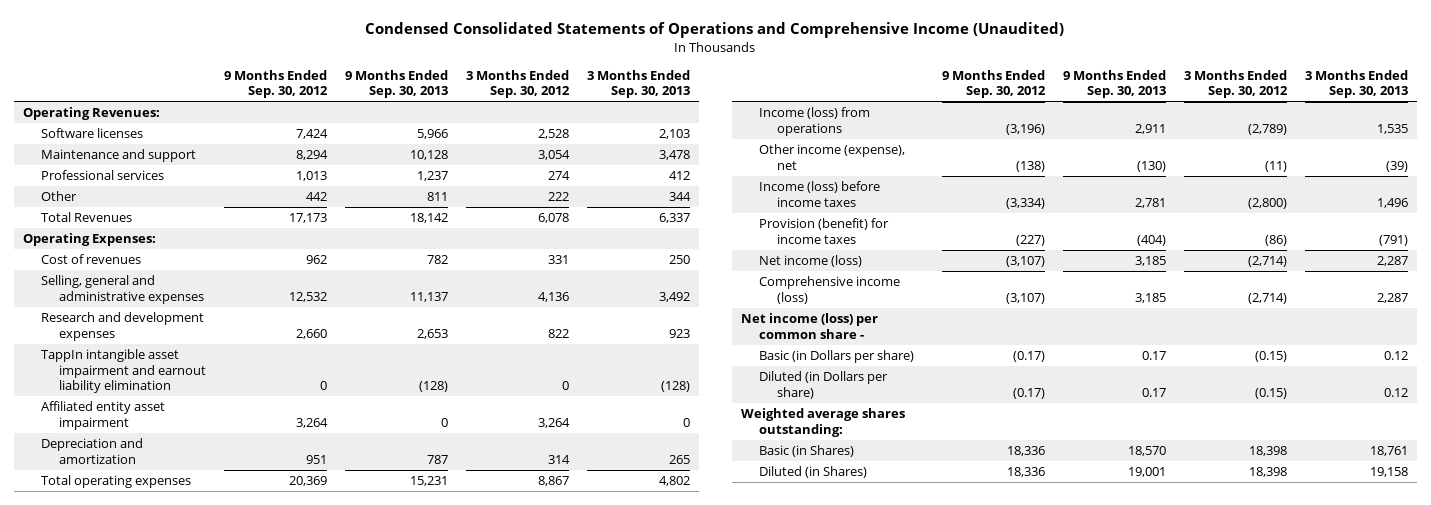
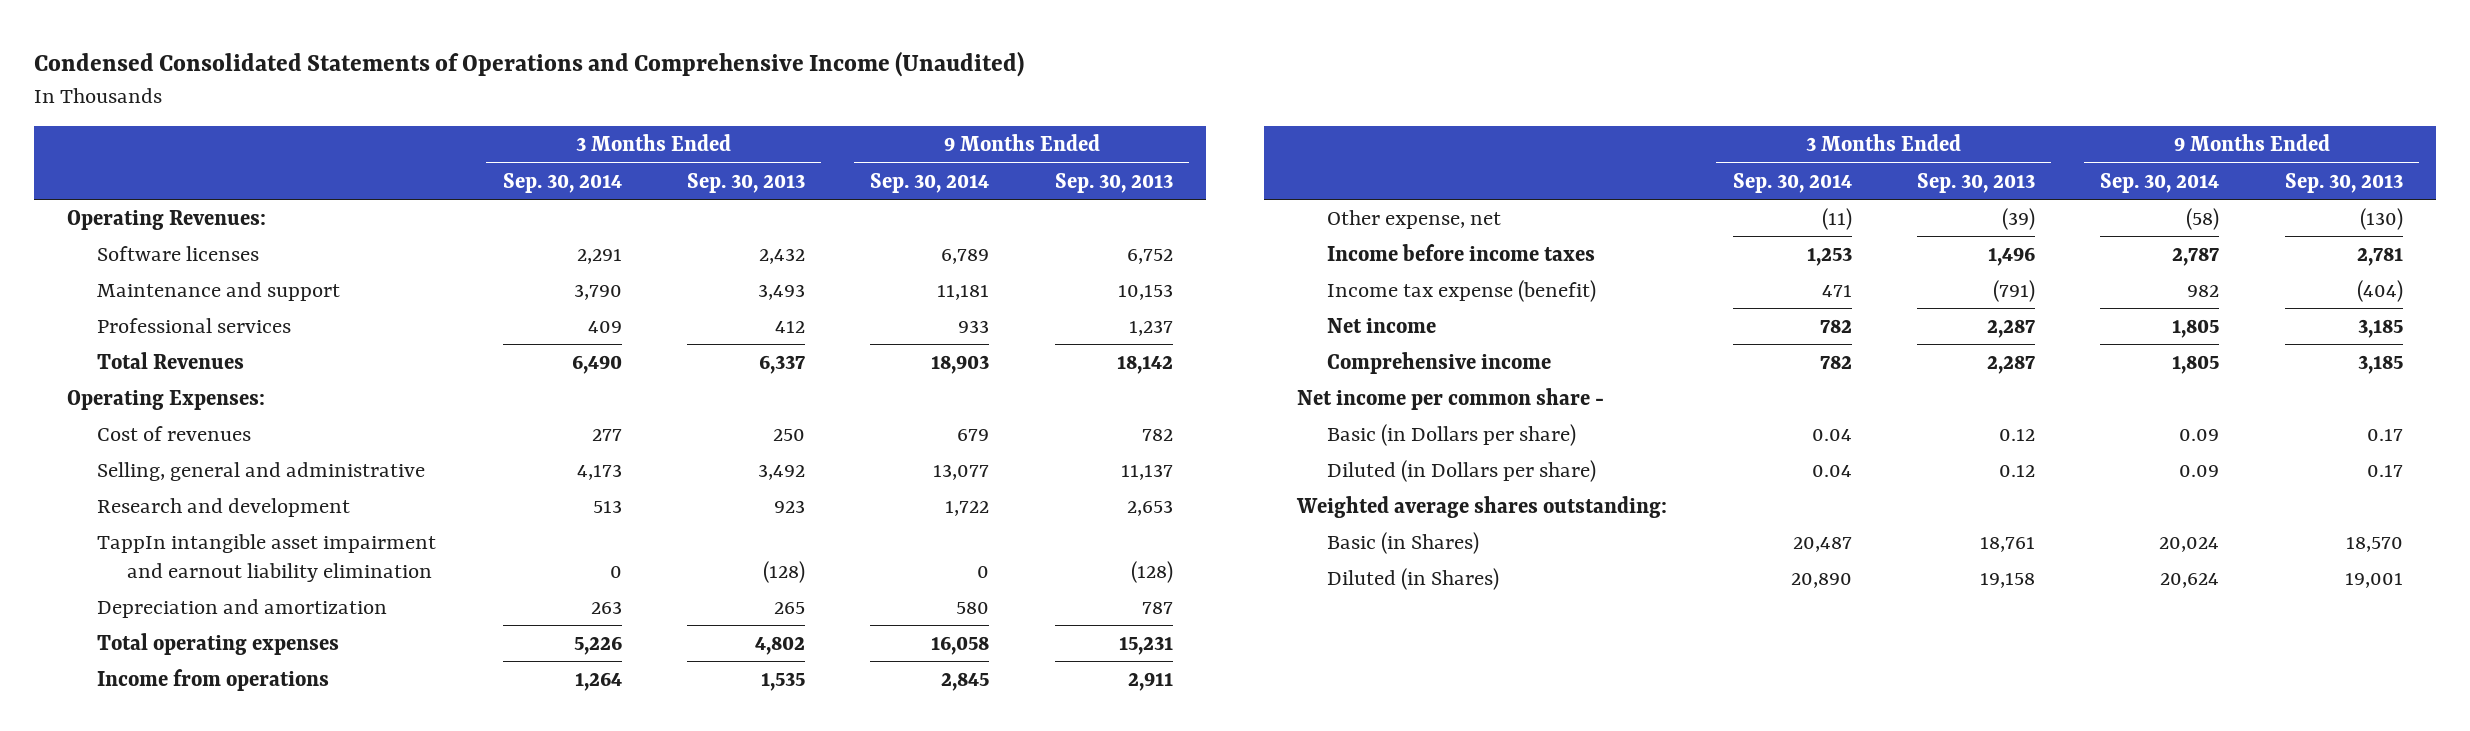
[223,69,328,99] 9 Months Ended Sep. 30, 2012 -> none
[465,69,570,99] 3 Months Ended Sep. 30, 2012 -> none
none -> [502,172,622,193] Sep. 30, 2014
none -> [870,172,990,193] Sep. 30, 2014
[416,129,448,140] 5,966 -> [1126,248,1173,264] 6,752
[659,129,691,140] 2,103 -> [758,247,805,264] 2,432
[409,150,448,161] 10,128 -> [1117,283,1173,300] 10,153
[659,150,691,161] 3,478 -> [757,283,805,300] 3,493
[40,191,77,202] Other -> none
[40,275,204,304] Selling, general and administrative expenses -> [97,461,426,481] Selling, general and administrative
[40,312,204,341] Research and development expenses -> [97,497,351,517] Research and development
[40,401,165,430] Affiliated entity asset impairment -> none
[758,107,870,136] Income (loss) from operations -> [97,668,330,691] Income from operations
[758,144,905,170] Other income (expense), net -> [1327,209,1502,229] Other expense, net
[758,181,880,207] Income (loss) before income taxes -> [1327,243,1596,261] Income before income taxes
[758,218,889,244] Provision (benefit) for income taxes -> [1327,279,1597,302] Income tax expense (benefit)
[758,255,862,268] Net income (loss) -> [1327,317,1437,333] Net income
[758,276,900,304] Comprehensive income (loss) -> [1327,351,1552,374] Comprehensive income
[740,313,878,339] Net income (loss) per common share - -> [1297,387,1605,410] Net income per common share -

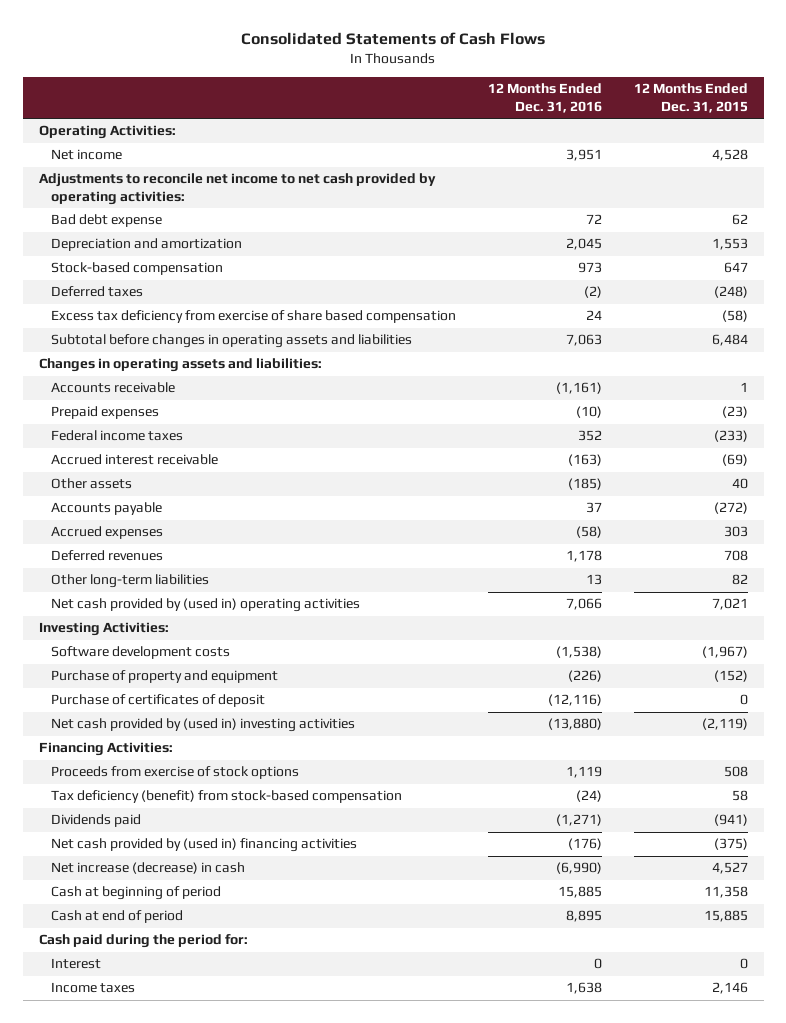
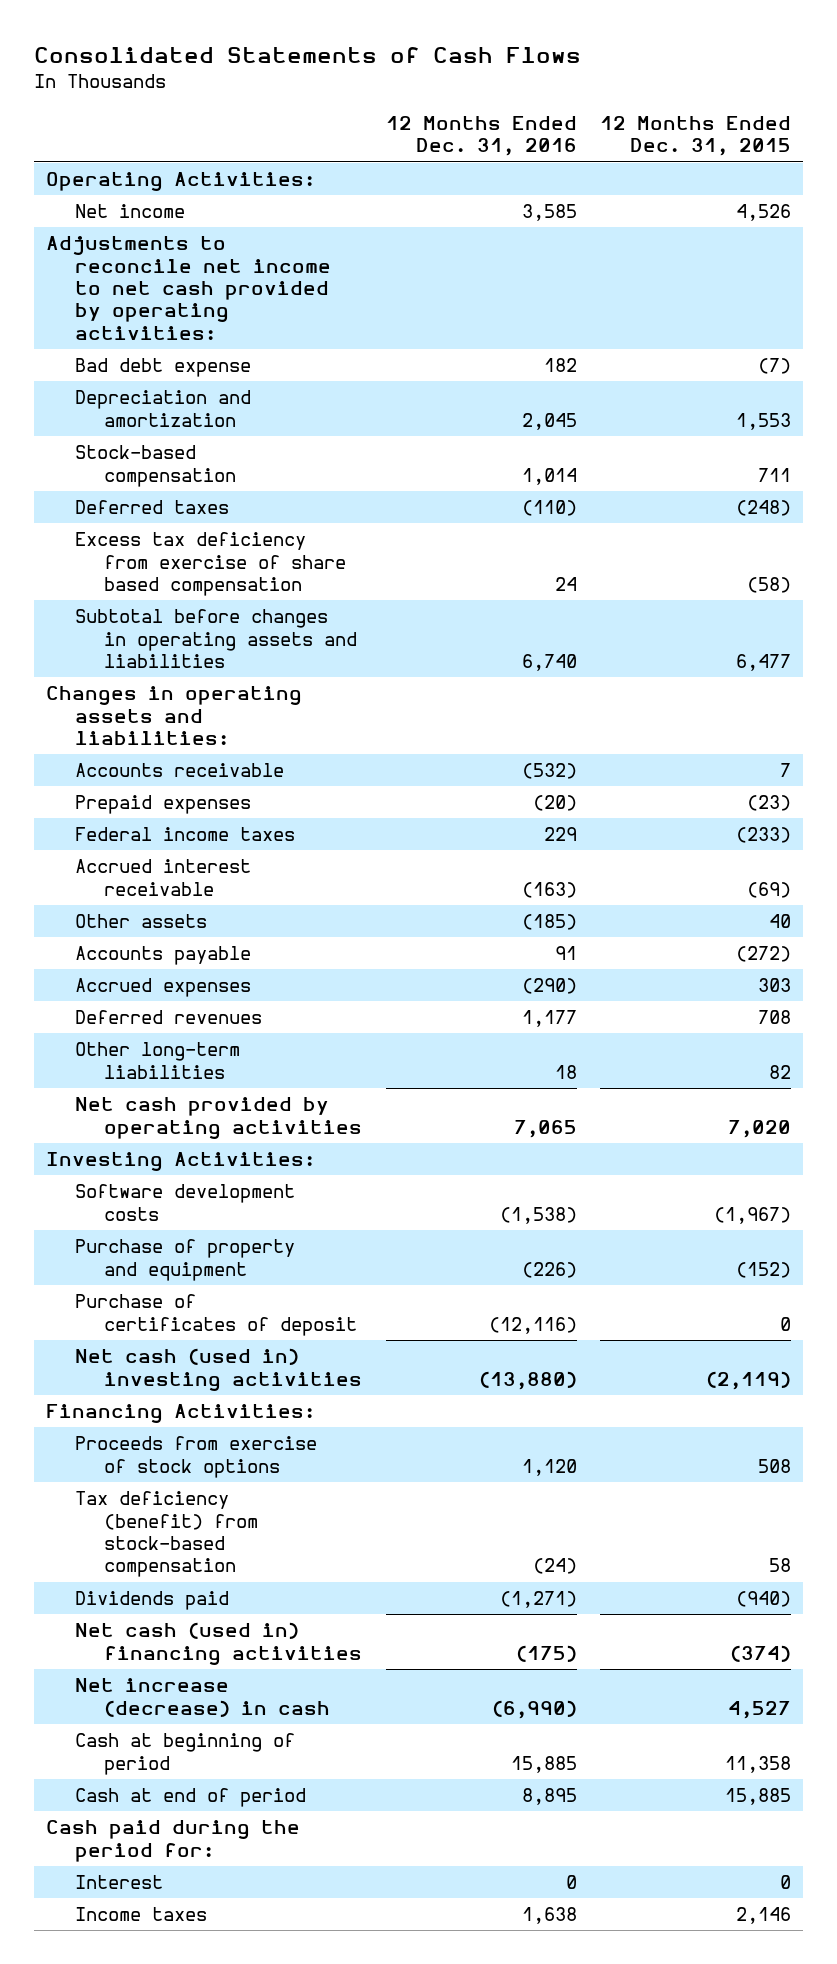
[565,149,602,162] 3,951 -> [521,204,577,222] 3,585
[711,149,748,162] 4,528 -> [736,204,792,222] 4,526
[585,214,602,225] 72 -> [543,358,577,373] 182
[731,214,748,226] 62 -> [758,358,792,375] (7)
[577,262,602,274] 973 -> [521,467,577,485] 1,014
[723,262,748,274] 647 -> [758,467,792,482] 711
[583,286,602,299] (2) -> [521,500,577,517] (110)
[565,334,602,347] 7,063 -> [521,654,577,672] 6,740
[711,334,748,347] 6,484 -> [736,654,792,672] 6,477
[555,382,602,395] (1,161) -> [521,763,577,780] (532)
[739,382,748,393] 1 -> [780,763,792,778] 7
[575,406,602,419] (10) -> [532,795,577,812] (20)
[577,430,602,442] 352 -> [543,827,577,842] 229
[585,502,602,514] 37 -> [554,946,577,961] 91
[575,526,602,539] (58) -> [521,978,577,995] (290)
[565,550,602,563] 1,178 -> [521,1010,577,1028] 1,177
[585,574,602,586] 13 -> [554,1064,577,1079] 18
[50,598,360,613] Net cash provided by (used in) operating activities -> [75,1097,363,1139] Net cash provided by operating activities
[565,598,602,611] 7,066 -> [513,1119,577,1138] 7,065
[711,598,748,611] 7,021 -> [728,1119,792,1138] 7,020
[50,718,355,733] Net cash provided by (used in) investing activities -> [75,1348,363,1391] Net cash (used in) investing activities
[565,766,602,779] 1,119 -> [521,1458,577,1476] 1,120
[713,814,748,827] (941) -> [736,1591,792,1608] (940)
[50,838,357,853] Net cash provided by (used in) financing activities -> [75,1622,363,1665] Net cash (used in) financing activities
[567,838,602,851] (176) -> [515,1644,577,1662] (175)
[713,838,748,851] (375) -> [730,1644,792,1662] (374)

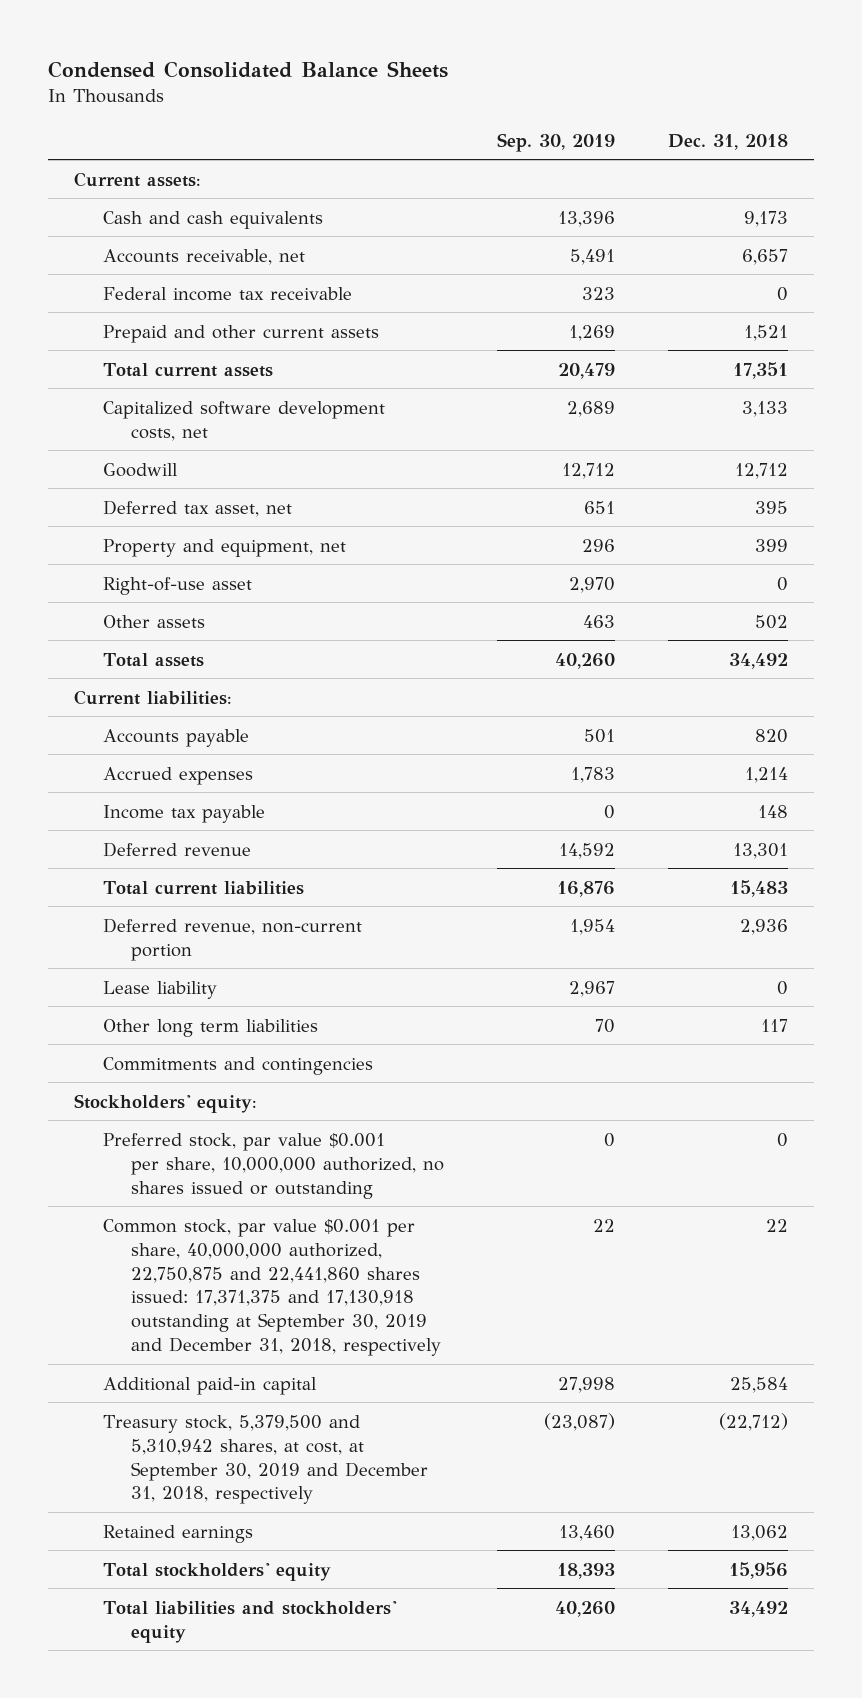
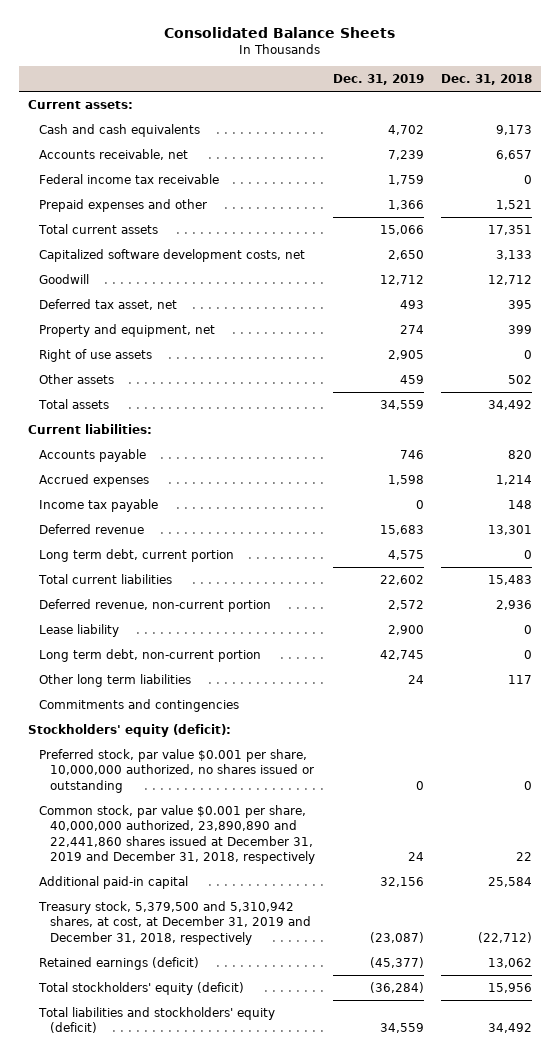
[48,61,449,79] Condensed Consolidated Balance Sheets -> [164,26,396,38] Consolidated Balance Sheets
[496,132,615,152] Sep. 30, 2019 -> none
none -> [332,74,424,86] Dec. 31, 2019
[102,324,379,343] Prepaid and other current assets -> [38,198,207,212] Prepaid expenses and other
[102,576,252,595] Right-of-use asset -> [38,348,152,362] Right of use assets
none -> [38,548,234,562] Long term debt, current portion
none -> [38,648,261,662] Long term debt, non-current portion
[74,1093,258,1113] Stockholders' equity: -> [27,723,231,737] Stockholders' equity (deficit):
[102,1218,441,1357] Common stock, par value $0.001 per share, 40,000,000 authorized, 22,750,875 and 22,441,860 shares issued: 17,371,375 and 17,130,918 outstanding at September 30, 2019 and December 31, 2018, respectively -> [38,804,315,865] Common stock, par value $0.001 per share, 40,000,000 authorized, 23,890,890 and 22,441,860 shares issued at December 31, 2019 and December 31, 2018, respectively
[102,1414,428,1505] Treasury stock, 5,379,500 and 5,310,942 shares, at cost, at September 30, 2019 and December 31, 2018, respectively -> [37,900,311,945] Treasury stock, 5,379,500 and 5,310,942 shares, at cost, at December 31, 2019 and December 31, 2018, respectively
[102,1524,253,1543] Retained earnings -> [38,956,199,970] Retained earnings (deficit)
[102,1562,331,1581] Total stockholders' equity -> [37,981,244,995] Total stockholders' equity (deficit)
[102,1600,397,1643] Total liabilities and stockholders' equity -> [37,1006,275,1034] Total liabilities and stockholders' equity (deficit)

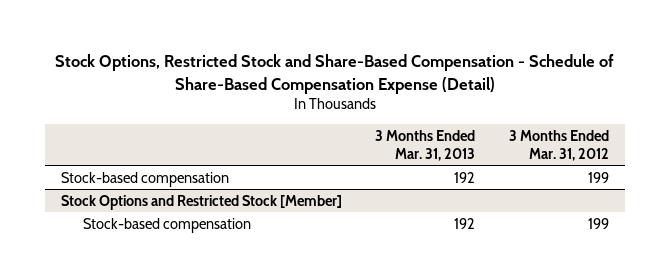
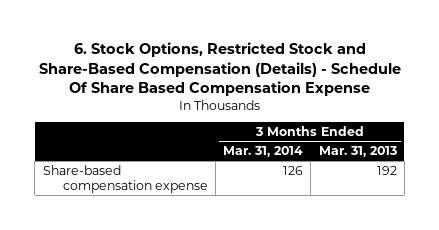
[54,54,614,94] Stock Options, Restricted Stock and Share-Based Compensation - Schedule of Share-Based Compensation Expense (Detail) -> [38,42,401,97] 6. Stock Options, Restricted Stock and Share-Based Compensation (Details) - Schedule Of Share Based Compensation Expense
[508,129,609,161] 3 Months Ended Mar. 31, 2012 -> none
none -> [223,146,304,158] Mar. 31, 2014
[61,194,343,210] Stock Options and Restricted Stock [Member] -> none
[82,217,251,233] Stock-based compensation -> none
[61,171,230,187] Stock-based compensation -> [42,164,208,194] Share-based compensation expense

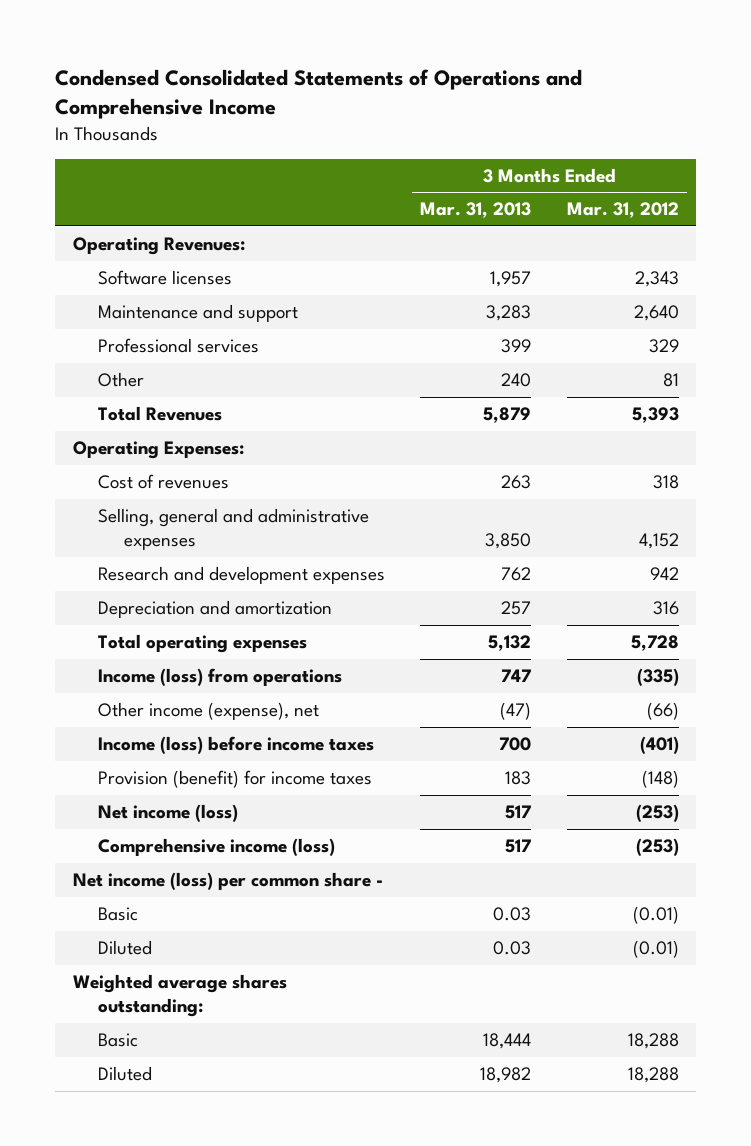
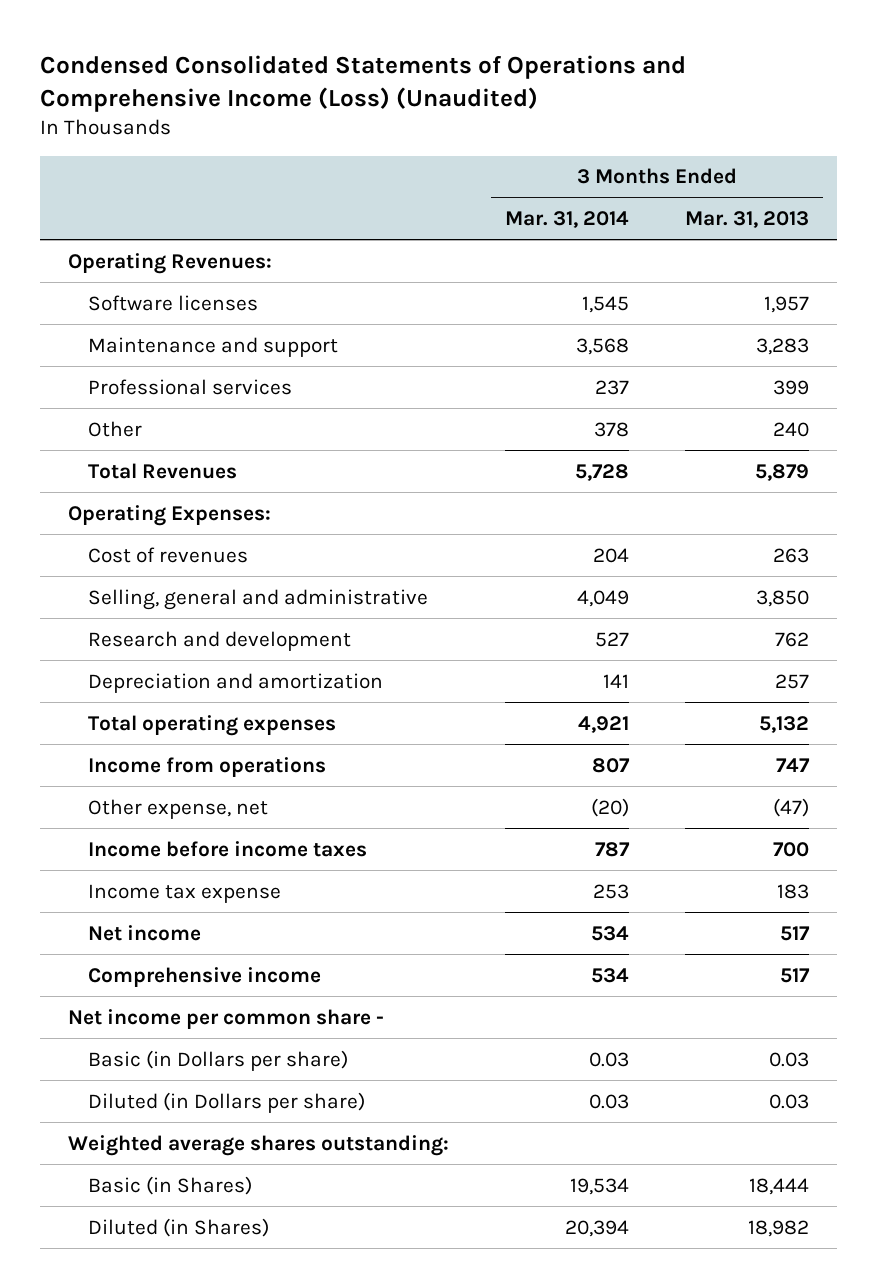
[55,68,583,120] Condensed Consolidated Statements of Operations and Comprehensive Income -> [39,54,686,112] Condensed Consolidated Statements of Operations and Comprehensive Income (Loss) (Unaudited)
[566,202,679,219] Mar. 31, 2012 -> none
none -> [504,211,629,229] Mar. 31, 2014
[98,508,370,551] Selling, general and administrative expenses -> [87,588,428,610] Selling, general and administrative
[98,566,386,585] Research and development expenses -> [87,630,351,651] Research and development
[98,668,343,687] Income (loss) from operations -> [87,756,326,777] Income from operations
[98,702,320,721] Other income (expense), net -> [87,798,268,819] Other expense, net
[98,736,375,755] Income (loss) before income taxes -> [87,840,367,857] Income before income taxes
[98,770,373,789] Provision (benefit) for income taxes -> [87,883,281,903] Income tax expense
[98,804,239,823] Net income (loss) -> [87,924,201,941] Net income
[98,838,336,857] Comprehensive income (loss) -> [87,966,321,987] Comprehensive income
[72,872,383,891] Net income (loss) per common share - -> [67,1008,384,1029] Net income per common share -
[98,907,139,922] Basic -> [87,1049,348,1071] Basic (in Dollars per share)
[98,940,153,956] Diluted -> [87,1091,365,1113] Diluted (in Dollars per share)
[98,1033,139,1048] Basic -> [87,1175,252,1195] Basic (in Shares)
[98,1066,153,1082] Diluted -> [87,1217,269,1237] Diluted (in Shares)

